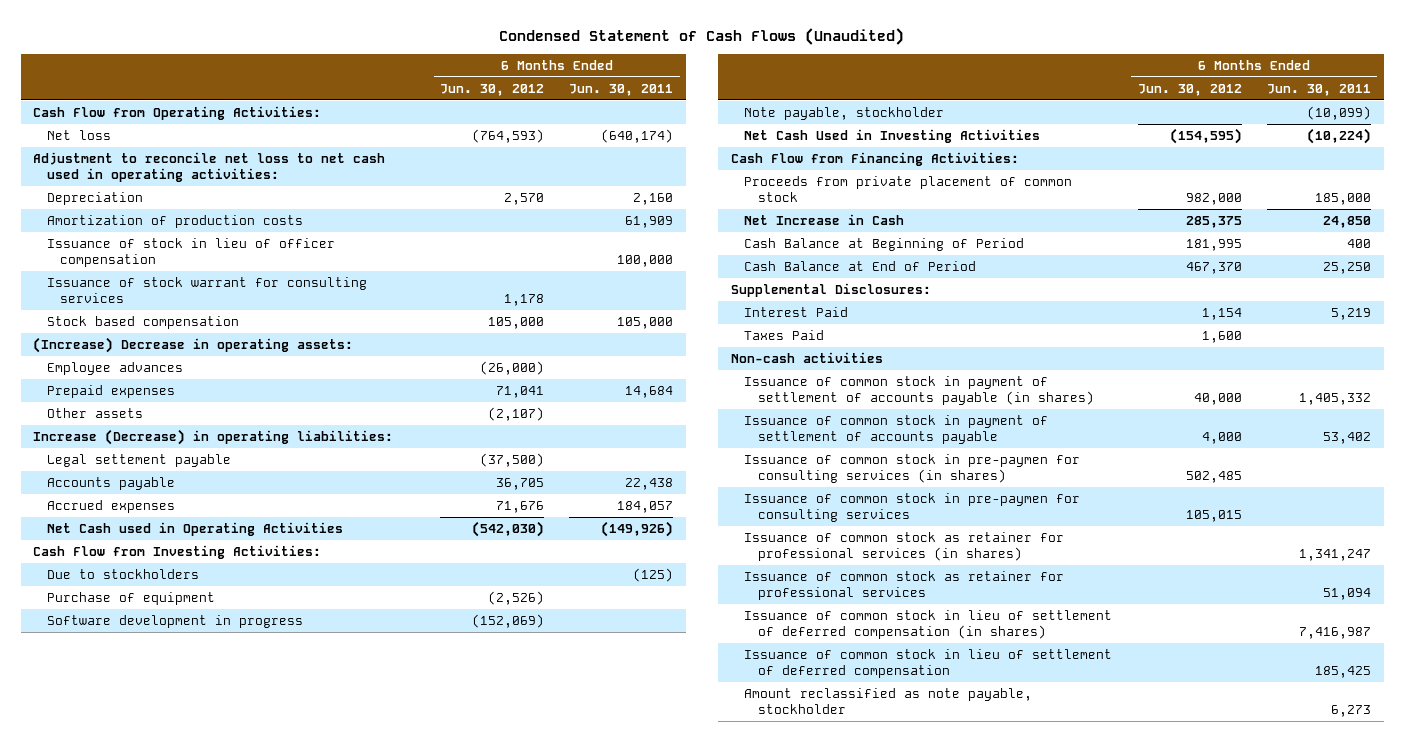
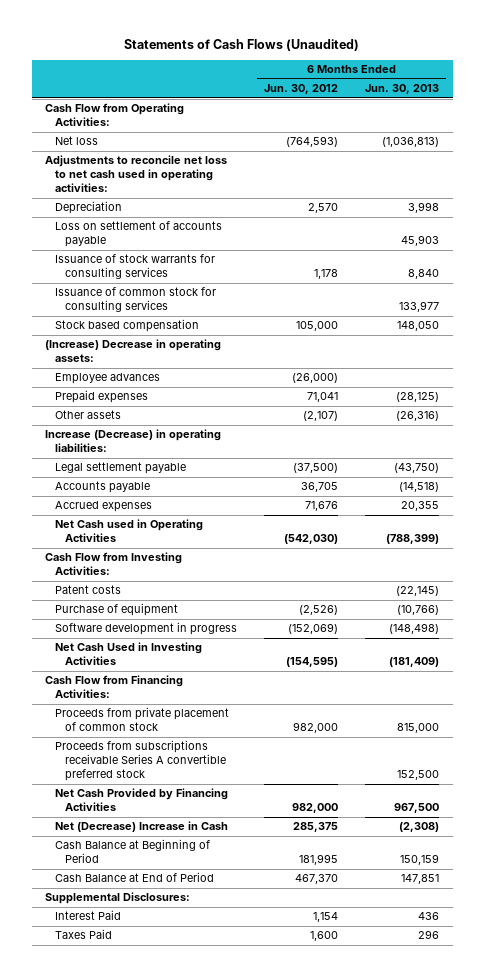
[499,27,905,45] Condensed Statement of Cash Flows (Unaudited) -> [124,38,360,51] Statements of Cash Flows (Unaudited)
[569,83,674,96] Jun. 30, 2011 -> none
none -> [365,84,440,95] Jun. 30, 2013
[33,152,386,183] Adjustment to reconcile net loss to net cash used in operating activities: -> [45,155,228,193] Adjustments to reconcile net loss to net cash used in operating activities:
[46,215,303,229] Amortization of production costs -> none
[46,238,335,268] Issuance of stock in lieu of officer compensation -> none
none -> [55,221,223,248] Loss on settlement of accounts payable
[46,277,367,304] Issuance of stock warrant for consulting services -> [55,254,216,280] Issuance of stock warrants for consulting services
none -> [55,287,217,313] Issuance of common stock for consulting services
[46,454,231,468] Legal settement payable -> [55,462,187,475] Legal settlement payable
[46,569,199,580] Due to stockholders -> none
none -> [55,585,122,595] Patent costs
[744,107,945,121] Note payable, stockholder -> none
none -> [55,740,226,782] Proceeds from subscriptions receivable Series A convertible preferred stock
none -> [55,788,229,812] Net Cash Provided by Financing Activities
[744,214,905,226] Net Increase in Cash -> [55,821,229,833] Net (Decrease) Increase in Cash
[730,352,883,364] Non-cash activities -> none
[744,376,1094,406] Issuance of common stock in payment of settlement of accounts payable (in shares) -> none
[744,415,1049,445] Issuance of common stock in payment of settlement of accounts payable -> none
[744,454,1081,484] Issuance of common stock in pre-paymen for consulting services (in shares) -> none
[744,493,1081,523] Issuance of common stock in pre-paymen for consulting services -> none
[744,532,1065,562] Issuance of common stock as retainer for professional services (in shares) -> none
[744,571,1065,601] Issuance of common stock as retainer for professional services -> none
[744,610,1113,640] Issuance of common stock in lieu of settlement of deferred compensation (in shares) -> none
[744,649,1113,679] Issuance of common stock in lieu of settlement of deferred compensation -> none
[744,688,1033,715] Amount reclassified as note payable, stockholder -> none

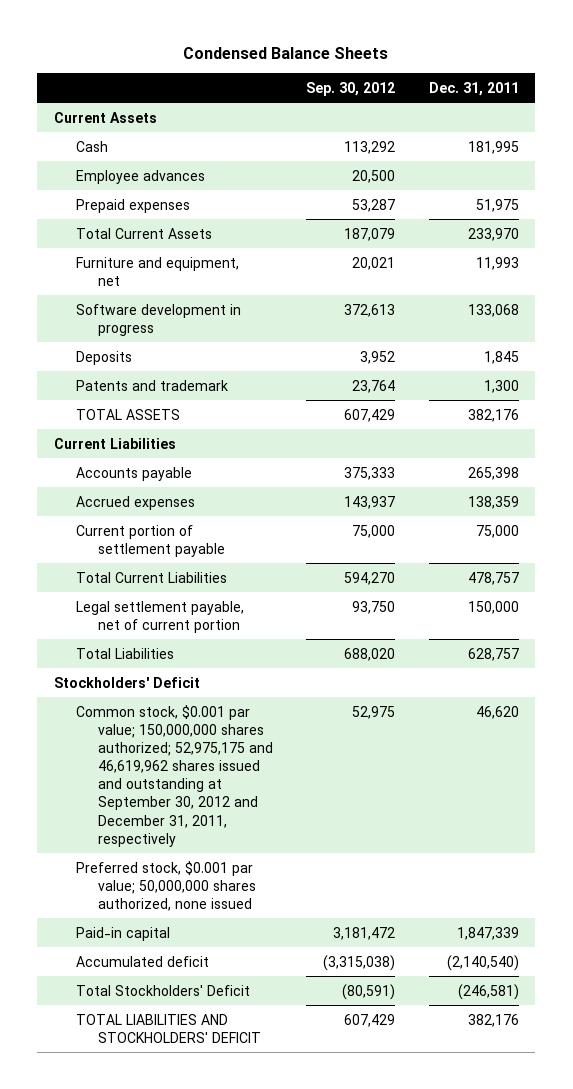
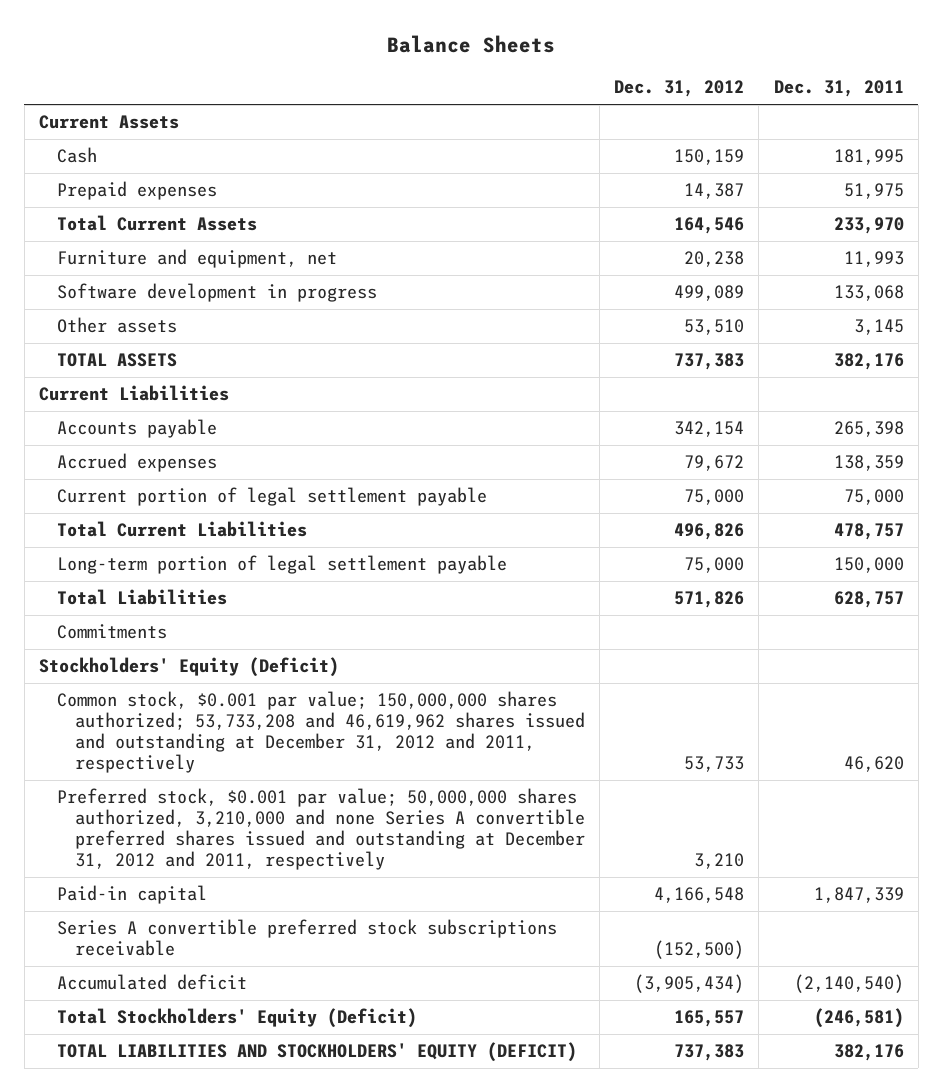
[183,47,389,60] Condensed Balance Sheets -> [387,34,556,53] Balance Sheets
[306,81,396,96] Sep. 30, 2012 -> none
none -> [614,80,745,98] Dec. 31, 2012
[75,169,205,184] Employee advances -> none
[75,350,132,365] Deposits -> none
[75,379,228,391] Patents and trademark -> none
none -> [56,317,177,334] Other assets
[75,524,225,557] Current portion of settlement payable -> [56,487,487,507] Current portion of legal settlement payable
[75,600,244,633] Legal settlement payable, net of current portion -> [56,555,507,575] Long-term portion of legal settlement payable
none -> [56,624,167,640] Commitments
[54,676,201,688] Stockholders' Deficit -> [38,657,339,678] Stockholders' Equity (Deficit)
[75,704,273,847] Common stock, $0.001 par value; 150,000,000 shares authorized; 52,975,175 and 46,619,962 shares issued and outstanding at September 30, 2012 and December 31, 2011, respectively -> [56,691,585,773] Common stock, $0.001 par value; 150,000,000 shares authorized; 53,733,208 and 46,619,962 shares issued and outstanding at December 31, 2012 and 2011, respectively
[75,860,256,911] Preferred stock, $0.001 par value; 50,000,000 shares authorized, none issued -> [56,788,585,870] Preferred stock, $0.001 par value; 50,000,000 shares authorized, 3,210,000 and none Series A convertible preferred shares issued and outstanding at December 31, 2012 and 2011, respectively
none -> [56,919,557,957] Series A convertible preferred stock subscriptions receivable
[75,984,250,996] Total Stockholders' Deficit -> [56,1008,417,1029] Total Stockholders' Equity (Deficit)
[75,1013,261,1043] TOTAL LIABILITIES AND STOCKHOLDERS' DEFICIT -> [56,1042,577,1063] TOTAL LIABILITIES AND STOCKHOLDERS' EQUITY (DEFICIT)

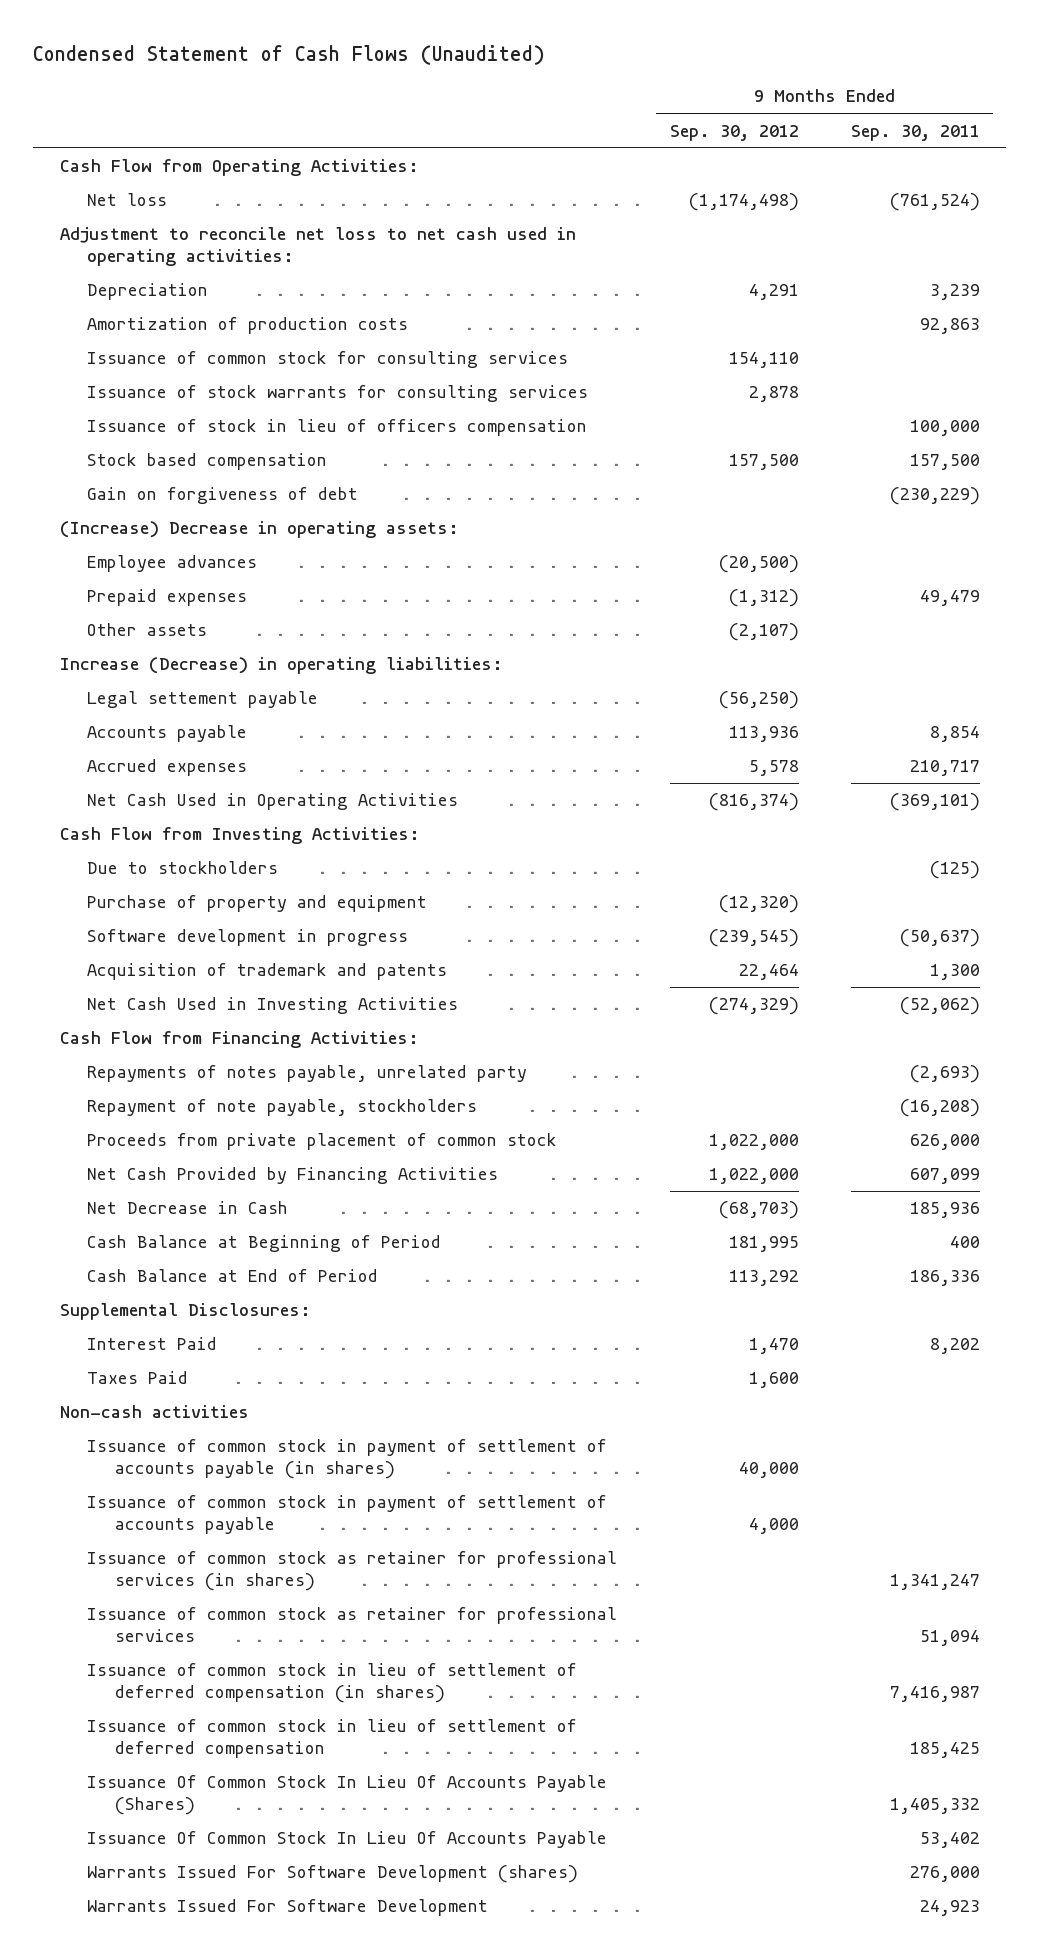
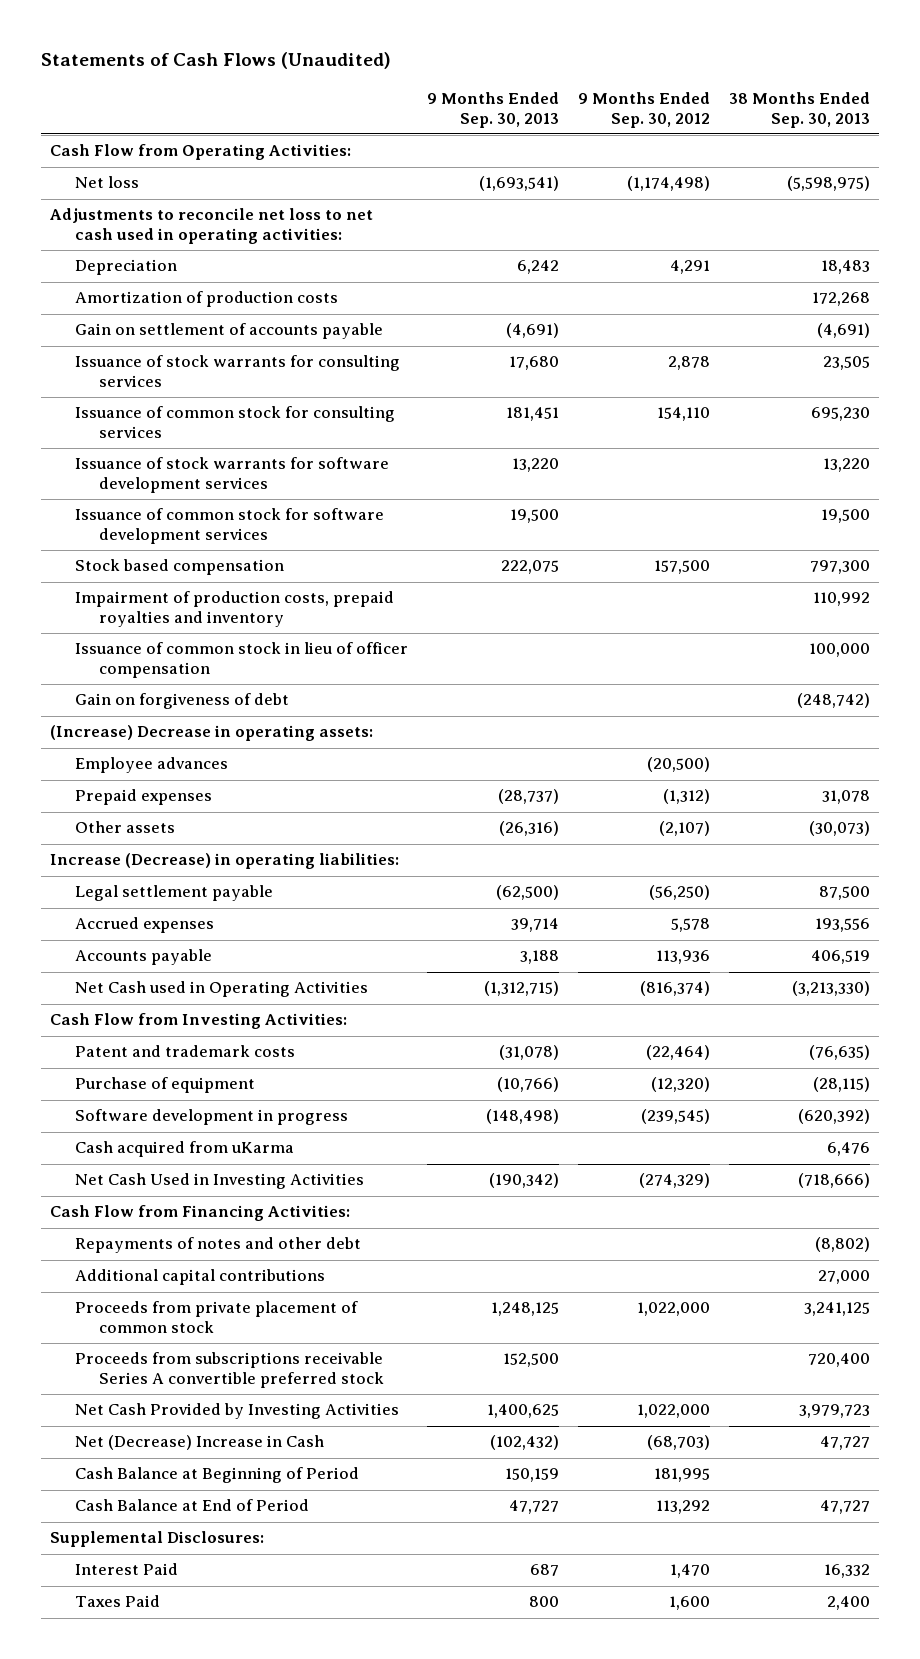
[33,44,546,65] Condensed Statement of Cash Flows (Unaudited) -> [40,52,391,70] Statements of Cash Flows (Unaudited)
[851,124,981,141] Sep. 30, 2011 -> none
none -> [426,92,559,128] 9 Months Ended Sep. 30, 2013
none -> [728,92,870,128] 38 Months Ended Sep. 30, 2013
[59,227,576,267] Adjustment to reconcile net loss to net cash used in operating activities: -> [50,208,374,244] Adjustments to reconcile net loss to net cash used in operating activities:
none -> [74,323,383,340] Gain on settlement of accounts payable
[87,419,588,437] Issuance of stock in lieu of officers compensation -> none
[87,351,569,369] Issuance of common stock for consulting services -> [74,406,395,438] Issuance of common stock for consulting services
none -> [74,457,389,493] Issuance of stock warrants for software development services
none -> [74,508,384,544] Issuance of common stock for software development services
none -> [74,591,394,627] Impairment of production costs, prepaid royalties and inventory
none -> [74,642,408,678] Issuance of common stock in lieu of officer compensation
[87,691,319,709] Legal settement payable -> [74,885,273,902] Legal settlement payable
[87,725,248,743] Accounts payable -> [74,949,212,966] Accounts payable
[87,793,459,811] Net Cash Used in Operating Activities -> [74,981,368,998] Net Cash used in Operating Activities
[87,861,279,875] Due to stockholders -> none
none -> [74,1045,295,1058] Patent and trademark costs
[87,895,428,913] Purchase of property and equipment -> [74,1077,255,1094] Purchase of equipment
[87,963,448,981] Acquisition of trademark and patents -> none
none -> [74,1141,294,1158] Cash acquired from uKarma
[87,1099,478,1117] Repayment of note payable, stockholders -> none
[87,1065,528,1083] Repayments of notes payable, unrelated party -> [74,1237,361,1254] Repayments of notes and other debt
none -> [74,1269,325,1286] Additional capital contributions
none -> [74,1352,384,1388] Proceeds from subscriptions receivable Series A convertible preferred stock
[87,1167,499,1185] Net Cash Provided by Financing Activities -> [74,1403,399,1420] Net Cash Provided by Investing Activities
[87,1201,289,1215] Net Decrease in Cash -> [74,1435,324,1451] Net (Decrease) Increase in Cash
[59,1405,249,1419] Non-cash activities -> none
[87,1439,608,1480] Issuance of common stock in payment of settlement of accounts payable (in shares) -> none
[87,1495,608,1535] Issuance of common stock in payment of settlement of accounts payable -> none
[87,1551,618,1592] Issuance of common stock as retainer for professional services (in shares) -> none
[87,1607,618,1643] Issuance of common stock as retainer for professional services -> none
[87,1663,578,1704] Issuance of common stock in lieu of settlement of deferred compensation (in shares) -> none
[87,1719,578,1759] Issuance of common stock in lieu of settlement of deferred compensation -> none
[87,1775,608,1816] Issuance Of Common Stock In Lieu Of Accounts Payable (Shares) -> none
[87,1831,608,1849] Issuance Of Common Stock In Lieu Of Accounts Payable -> none
[87,1865,579,1884] Warrants Issued For Software Development (shares) -> none
[87,1899,489,1917] Warrants Issued For Software Development -> none

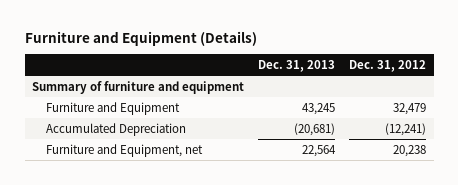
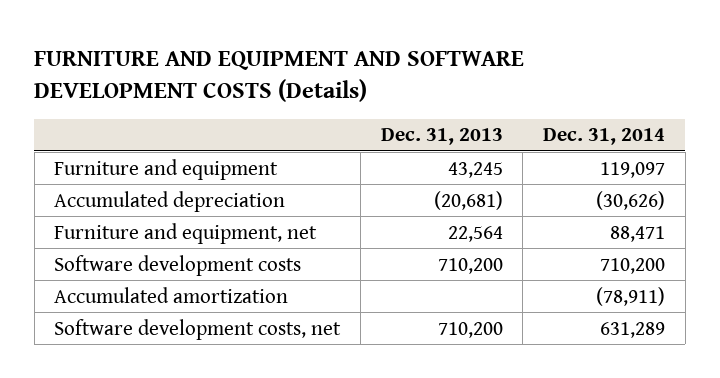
[24,30,257,46] Furniture and Equipment (Details) -> [34,51,525,103] FURNITURE AND EQUIPMENT AND SOFTWARE DEVELOPMENT COSTS (Details)
[349,59,427,72] Dec. 31, 2012 -> none
none -> [543,128,666,146] Dec. 31, 2014
[31,80,244,94] Summary of furniture and equipment -> none
[46,101,181,115] Furniture and Equipment -> [54,158,279,180] Furniture and equipment
[46,122,187,136] Accumulated Depreciation -> [54,190,286,212] Accumulated depreciation
[46,143,204,157] Furniture and Equipment, net -> [54,222,318,244] Furniture and equipment, net
none -> [54,254,302,276] Software development costs
none -> [54,286,289,303] Accumulated amortization
none -> [54,318,342,340] Software development costs, net

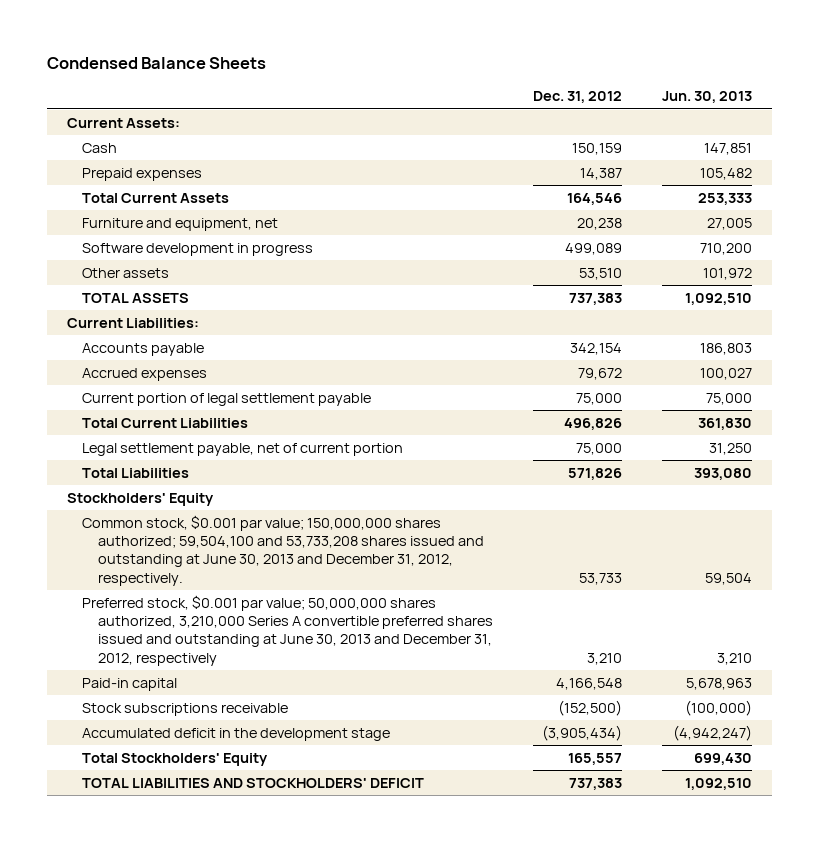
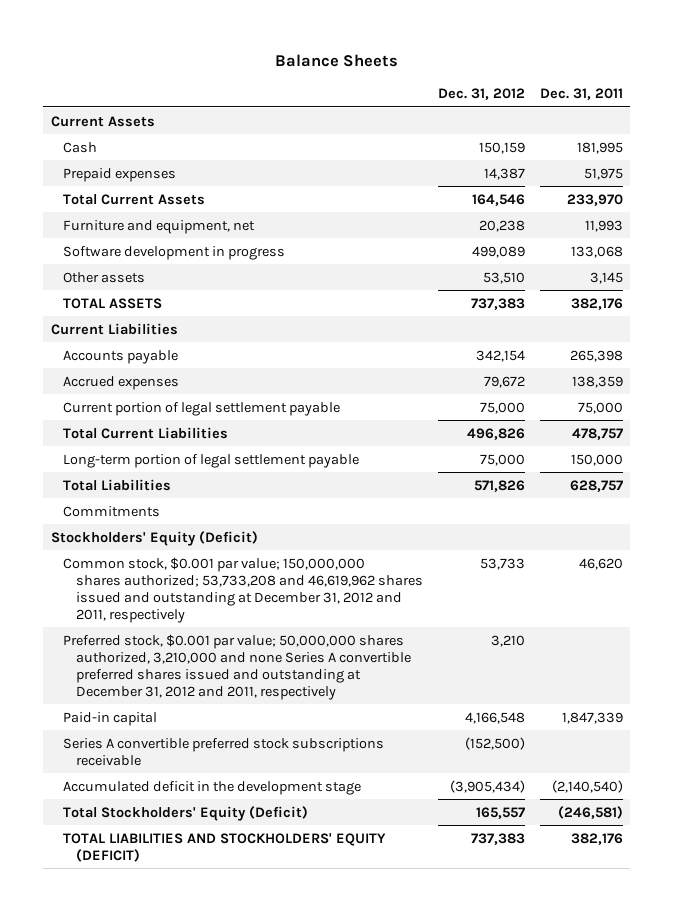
[46,56,266,69] Condensed Balance Sheets -> [274,53,398,67] Balance Sheets
[661,91,752,104] Jun. 30, 2013 -> none
none -> [539,88,623,101] Dec. 31, 2011
[66,117,180,128] Current Assets: -> [50,115,155,127] Current Assets
[66,317,199,328] Current Liabilities: -> [50,322,178,335] Current Liabilities
[82,442,404,456] Legal settlement payable, net of current portion -> [63,453,360,468] Long-term portion of legal settlement payable
none -> [63,505,161,517] Commitments
[66,492,214,506] Stockholders' Equity -> [50,530,258,546] Stockholders' Equity (Deficit)
[82,514,484,586] Common stock, $0.001 par value; 150,000,000 shares authorized; 59,504,100 and 53,733,208 shares issued and outstanding at June 30, 2013 and December 31, 2012, respectively. -> [63,556,423,623] Common stock, $0.001 par value; 150,000,000 shares authorized; 53,733,208 and 46,619,962 shares issued and outstanding at December 31, 2012 and 2011, respectively
[82,594,493,666] Preferred stock, $0.001 par value; 50,000,000 shares authorized, 3,210,000 Series A convertible preferred shares issued and outstanding at June 30, 2013 and December 31, 2012, respectively -> [63,633,411,700] Preferred stock, $0.001 par value; 50,000,000 shares authorized, 3,210,000 and none Series A convertible preferred shares issued and outstanding at December 31, 2012 and 2011, respectively
[82,702,289,716] Stock subscriptions receivable -> [63,737,385,766] Series A convertible preferred stock subscriptions receivable
[82,752,269,766] Total Stockholders' Equity -> [63,805,309,821] Total Stockholders' Equity (Deficit)
[82,777,425,788] TOTAL LIABILITIES AND STOCKHOLDERS' DEFICIT -> [63,832,387,862] TOTAL LIABILITIES AND STOCKHOLDERS' EQUITY (DEFICIT)

